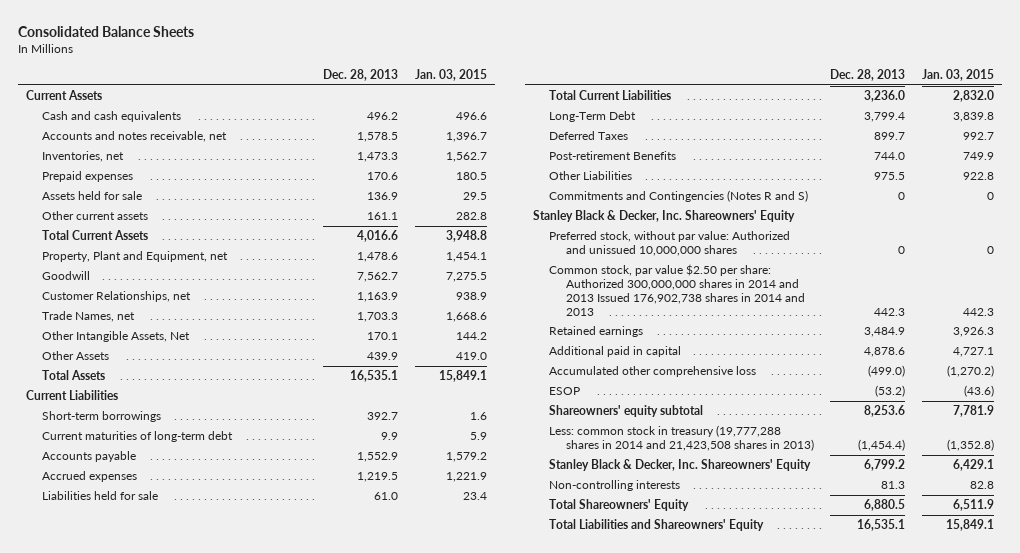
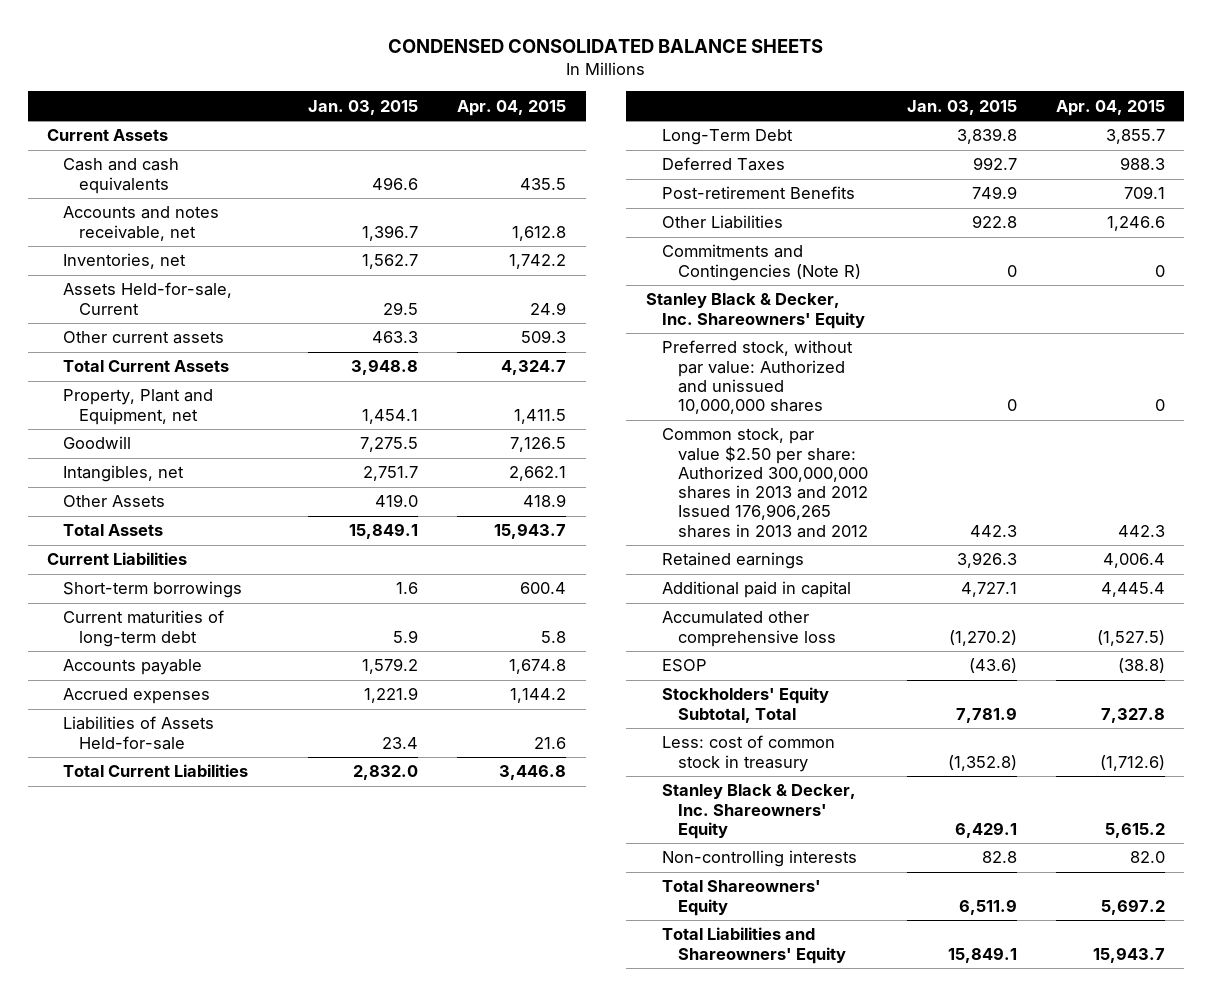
[17,25,194,37] Consolidated Balance Sheets -> [387,39,823,54] CONDENSED CONSOLIDATED BALANCE SHEETS
[323,69,399,82] Dec. 28, 2013 -> none
none -> [457,99,567,116] Apr. 04, 2015
[42,171,134,183] Prepaid expenses -> none
[42,191,143,201] Assets held for sale -> [63,282,233,315] Assets Held-for-sale, Current
[455,212,487,221] 282.8 -> [372,331,419,344] 463.3
[42,291,192,303] Customer Relationships, net -> none
[42,311,136,323] Trade Names, net -> none
[42,331,191,343] Other Intangible Assets, Net -> none
none -> [63,465,185,483] Intangibles, net
[42,491,159,501] Liabilities held for sale -> [63,716,215,750] Liabilities of Assets Held-for-sale
[549,190,809,203] Commitments and Contingencies (Notes R and S) -> [661,244,861,281] Commitments and Contingencies (Note R)
[549,264,805,316] Common stock, par value $2.50 per share: Authorized 300,000,000 shares in 2014 and 2013 Issued 176,902,738 shares in 2014 and 2013 -> [661,428,868,538] Common stock, par value $2.50 per share: Authorized 300,000,000 shares in 2013 and 2012 Issued 176,906,265 shares in 2013 and 2012
[549,405,704,418] Shareowners' equity subtotal -> [661,687,829,723] Stockholders' Equity Subtotal, Total
[549,425,814,452] Less: common stock in treasury (19,777,288 shares in 2014 and 21,423,508 shares in 2013) -> [661,735,835,772] Less: cost of common stock in treasury

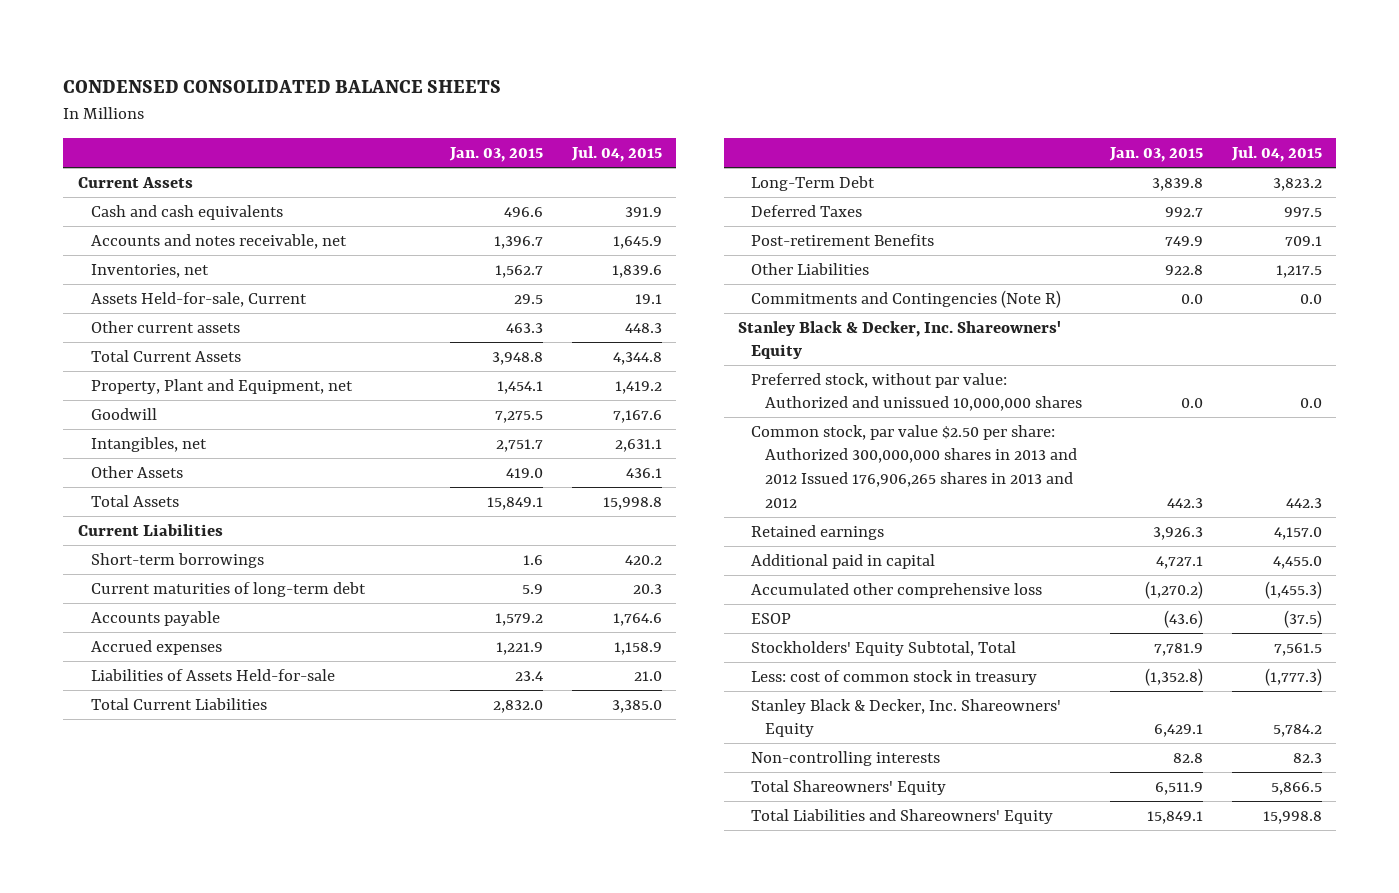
[457,99,567,116] Apr. 04, 2015 -> none
none -> [570,146,662,163] Jul. 04, 2015
[1006,264,1017,277] 0 -> [1181,293,1204,304] 0.0
[1006,399,1017,412] 0 -> [1181,398,1204,409] 0.0

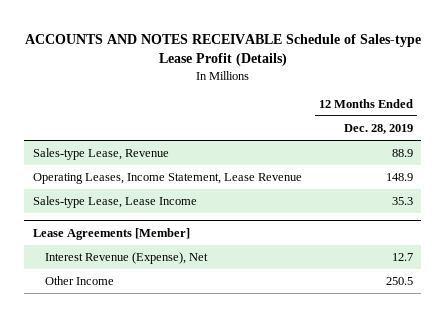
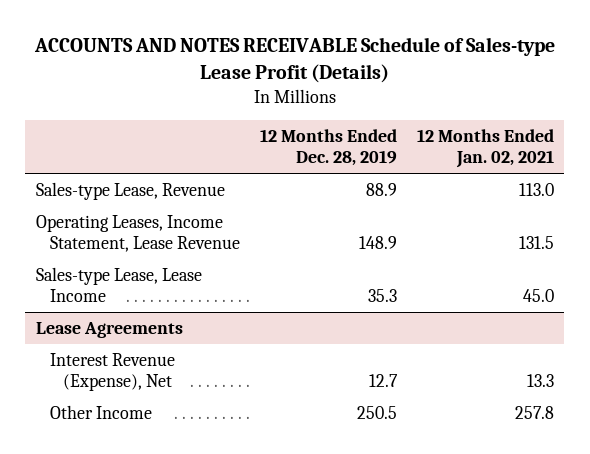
none -> [417,129,555,169] 12 Months Ended Jan. 02, 2021
[32,227,190,240] Lease Agreements [Member] -> [35,321,183,338] Lease Agreements

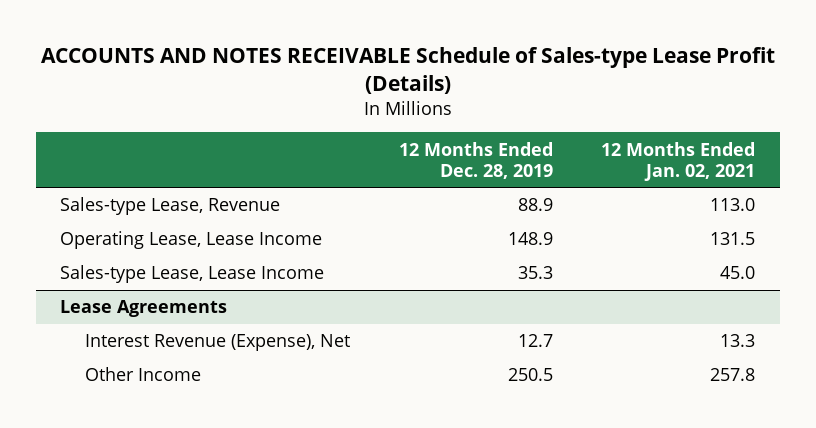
[35,214,240,252] Operating Leases, Income Statement, Lease Revenue -> [60,231,323,250] Operating Lease, Lease Income

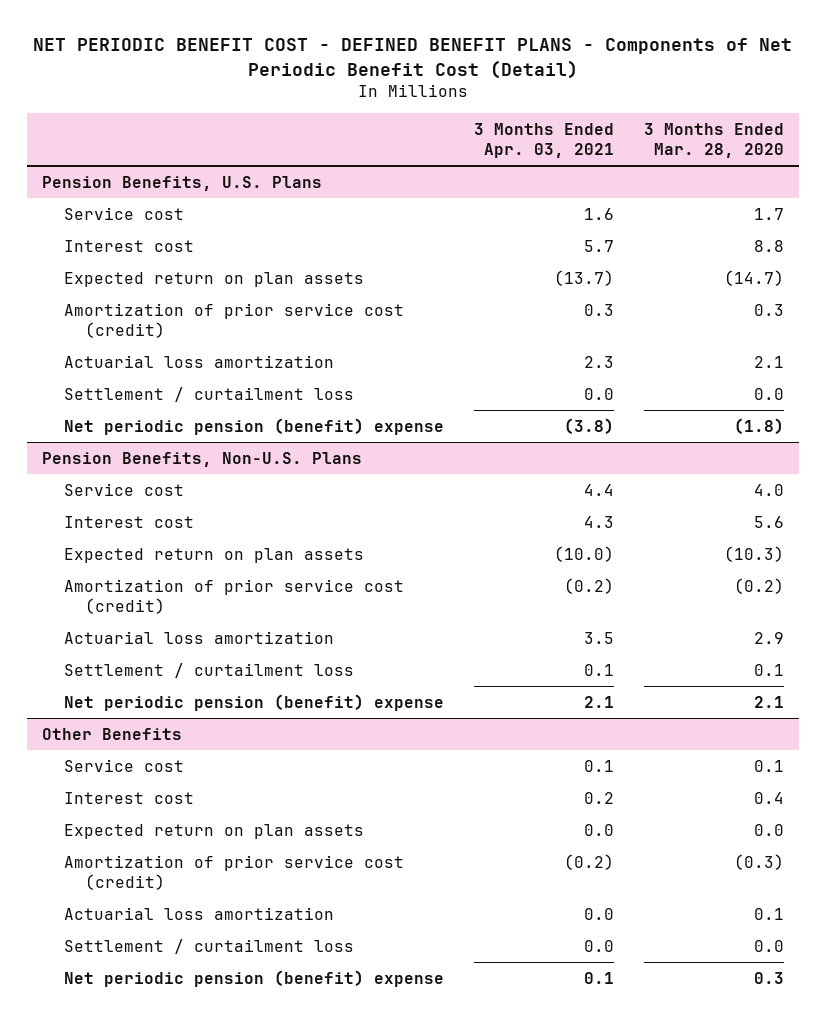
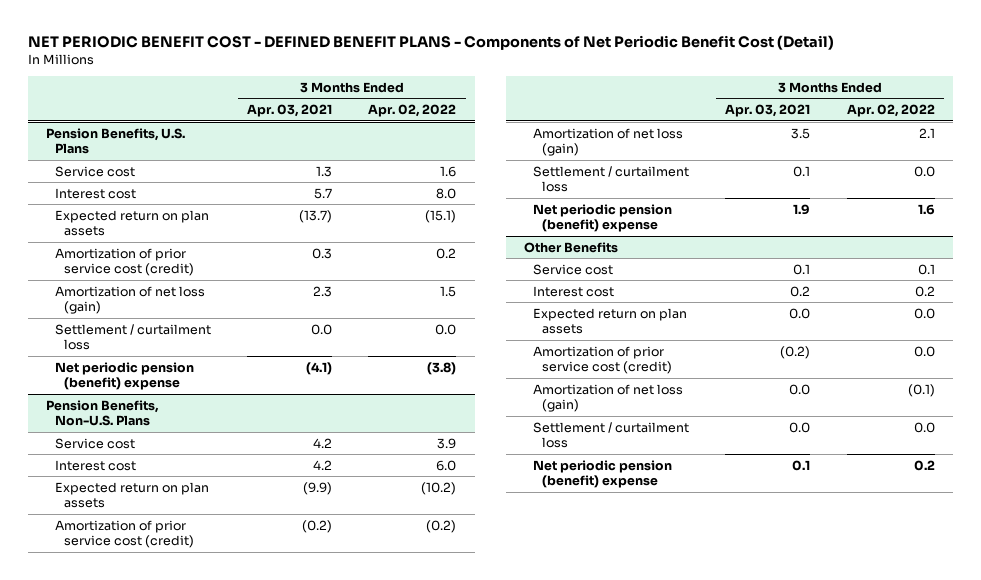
[644,122,785,158] 3 Months Ended Mar. 28, 2020 -> none
none -> [368,104,457,118] Apr. 02, 2022
[583,207,614,220] 1.6 -> [316,165,333,177] 1.3
[63,354,334,368] Actuarial loss amortization -> [54,285,205,314] Amortization of net loss (gain)
[563,417,614,434] (3.8) -> [306,361,333,375] (4.1)
[583,483,614,496] 4.4 -> [313,437,333,448] 4.2
[583,515,614,528] 4.3 -> [313,459,333,470] 4.2
[553,545,614,562] (10.0) -> [303,481,333,495] (9.9)
[63,630,334,644] Actuarial loss amortization -> [532,127,683,156] Amortization of net loss (gain)
[583,695,614,708] 2.1 -> [793,203,811,215] 1.9
[63,906,334,920] Actuarial loss amortization -> [532,383,683,412] Amortization of net loss (gain)

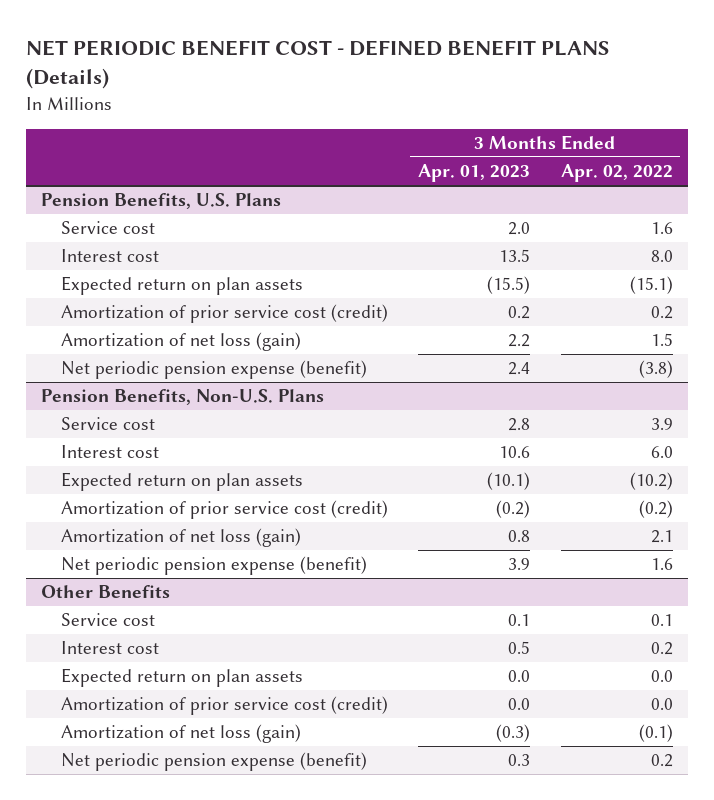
[27,35,834,51] NET PERIODIC BENEFIT COST - DEFINED BENEFIT PLANS - Components of Net Periodic Benefit Cost (Detail) -> [26,40,611,90] NET PERIODIC BENEFIT COST - DEFINED BENEFIT PLANS (Details)
[247,104,333,118] Apr. 03, 2021 -> none
none -> [418,164,531,183] Apr. 01, 2023
[54,323,211,350] Settlement / curtailment loss -> none
[54,361,194,390] Net periodic pension (benefit) expense -> [60,360,367,380] Net periodic pension expense (benefit)
[532,165,689,192] Settlement / curtailment loss -> none
[532,203,672,232] Net periodic pension (benefit) expense -> [60,556,367,576] Net periodic pension expense (benefit)
[532,421,689,448] Settlement / curtailment loss -> none
[532,459,672,488] Net periodic pension (benefit) expense -> [60,752,367,772] Net periodic pension expense (benefit)

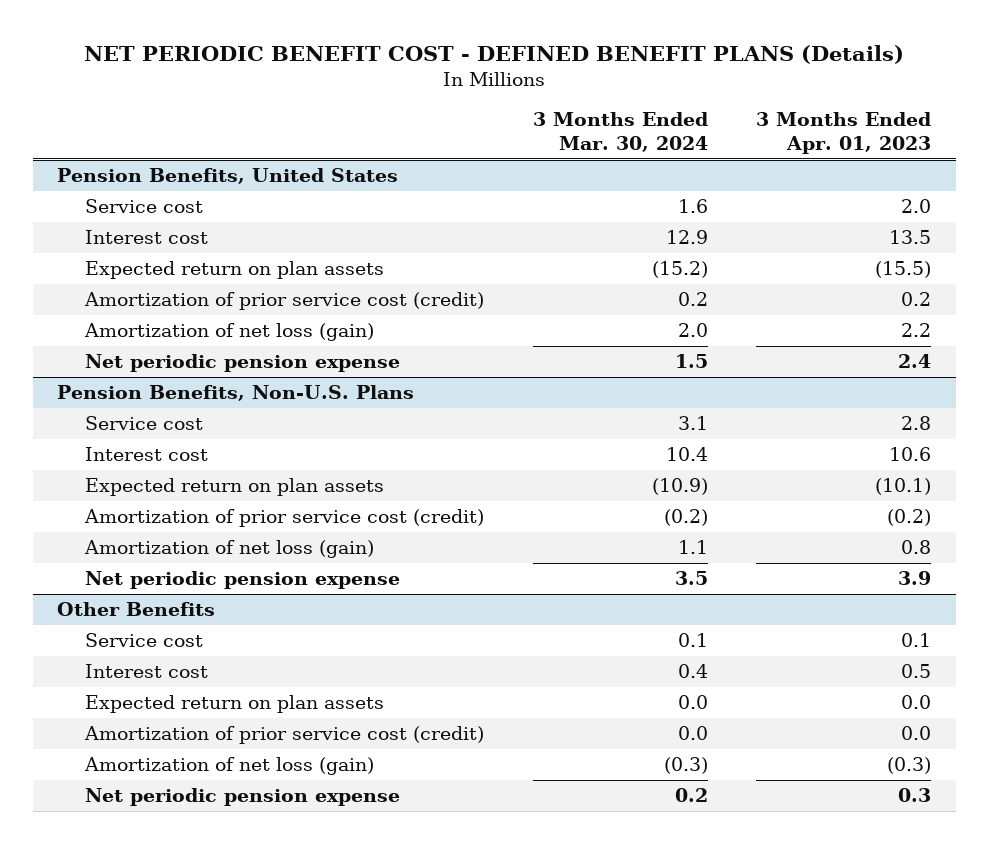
[560,164,673,183] Apr. 02, 2022 -> none
none -> [532,112,708,153] 3 Months Ended Mar. 30, 2024
[41,193,282,210] Pension Benefits, U.S. Plans -> none
none -> [57,168,399,185] Pension Benefits, United States
[60,360,367,380] Net periodic pension expense (benefit) -> [85,354,401,373] Net periodic pension expense
[60,556,367,576] Net periodic pension expense (benefit) -> [85,571,401,590] Net periodic pension expense
[60,752,367,772] Net periodic pension expense (benefit) -> [85,788,401,807] Net periodic pension expense

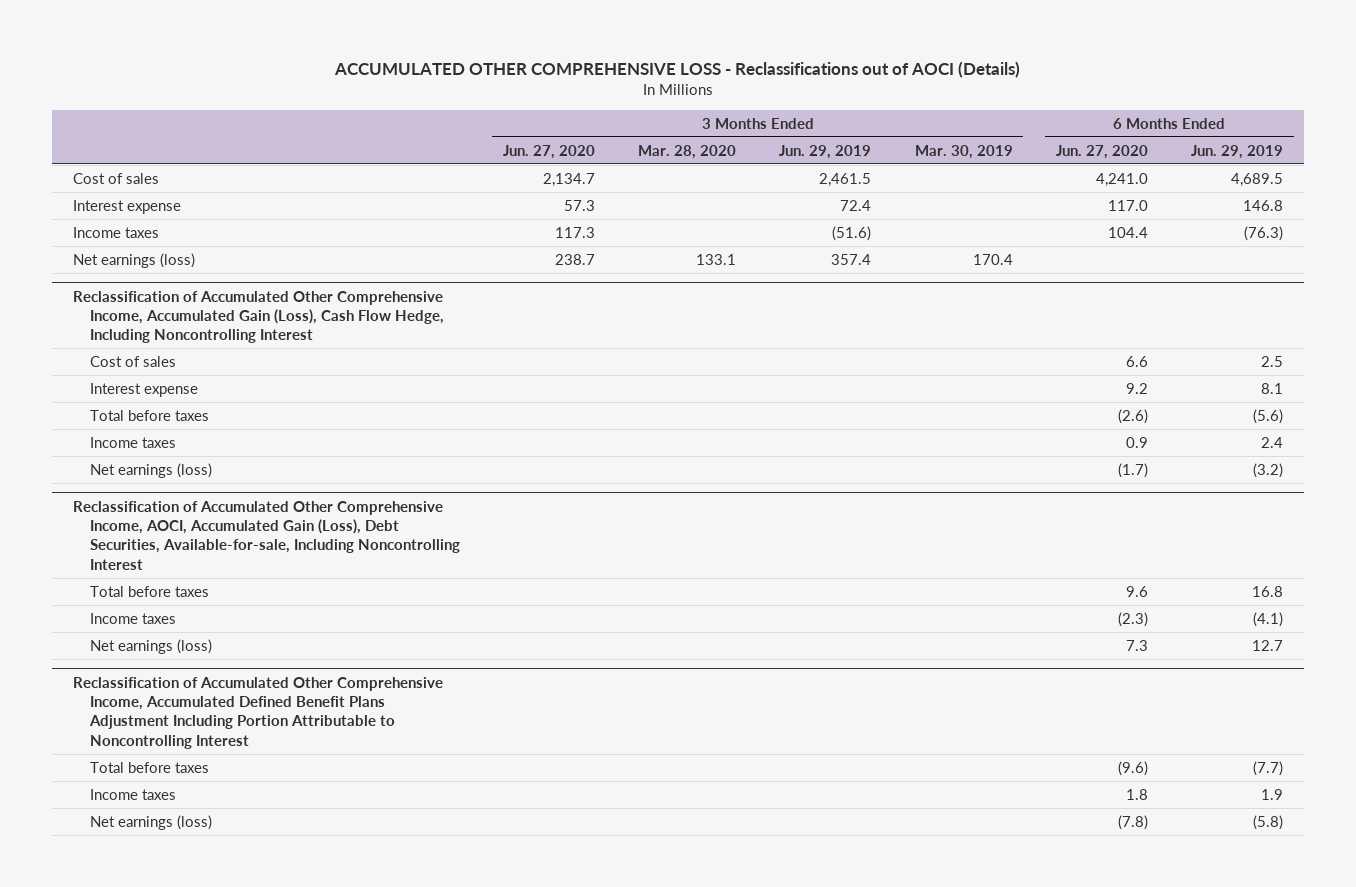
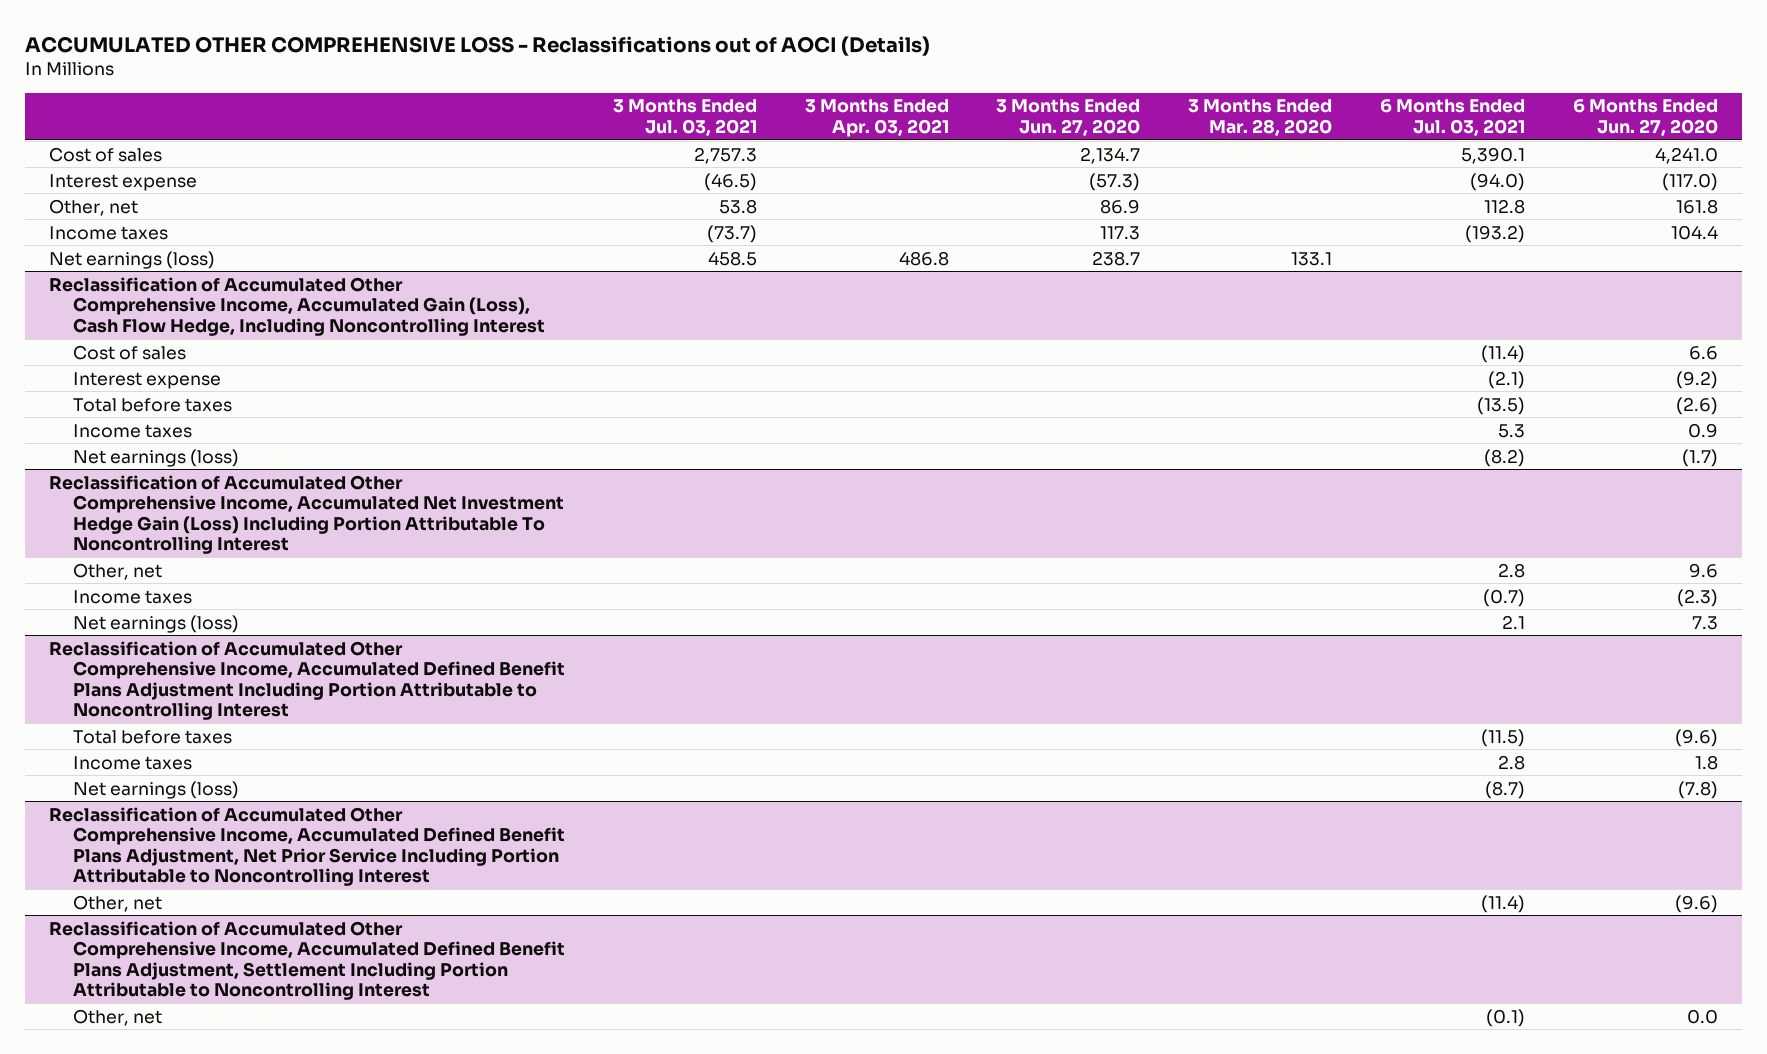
[779,144,872,159] Jun. 29, 2019 -> none
[914,144,1013,159] Mar. 30, 2019 -> none
[1190,144,1283,159] Jun. 29, 2019 -> none
none -> [612,99,757,136] 3 Months Ended Jul. 03, 2021
none -> [804,99,949,137] 3 Months Ended Apr. 03, 2021
none -> [1380,99,1526,136] 6 Months Ended Jul. 03, 2021
[564,199,596,211] 57.3 -> [1089,172,1141,191] (57.3)
[1107,199,1148,211] 117.0 -> [1662,172,1719,191] (117.0)
none -> [48,198,138,216] Other, net
[1125,382,1148,394] 9.2 -> [1676,370,1719,389] (9.2)
[73,500,461,570] Reclassification of Accumulated Other Comprehensive Income, AOCI, Accumulated Gain (Loss), Debt Securities, Available-for-sale, Including Noncontrolling Interest -> none
[90,585,210,597] Total before taxes -> none
none -> [48,474,564,555] Reclassification of Accumulated Other Comprehensive Income, Accumulated Net Investment Hedge Gain (Loss) Including Portion Attributable To Noncontrolling Interest
none -> [72,562,162,580] Other, net
none -> [48,806,565,887] Reclassification of Accumulated Other Comprehensive Income, Accumulated Defined Benefit Plans Adjustment, Net Prior Service Including Portion Attributable to Noncontrolling Interest
none -> [72,894,162,912] Other, net
none -> [48,920,565,1001] Reclassification of Accumulated Other Comprehensive Income, Accumulated Defined Benefit Plans Adjustment, Settlement Including Portion Attributable to Noncontrolling Interest
none -> [72,1008,162,1026] Other, net

